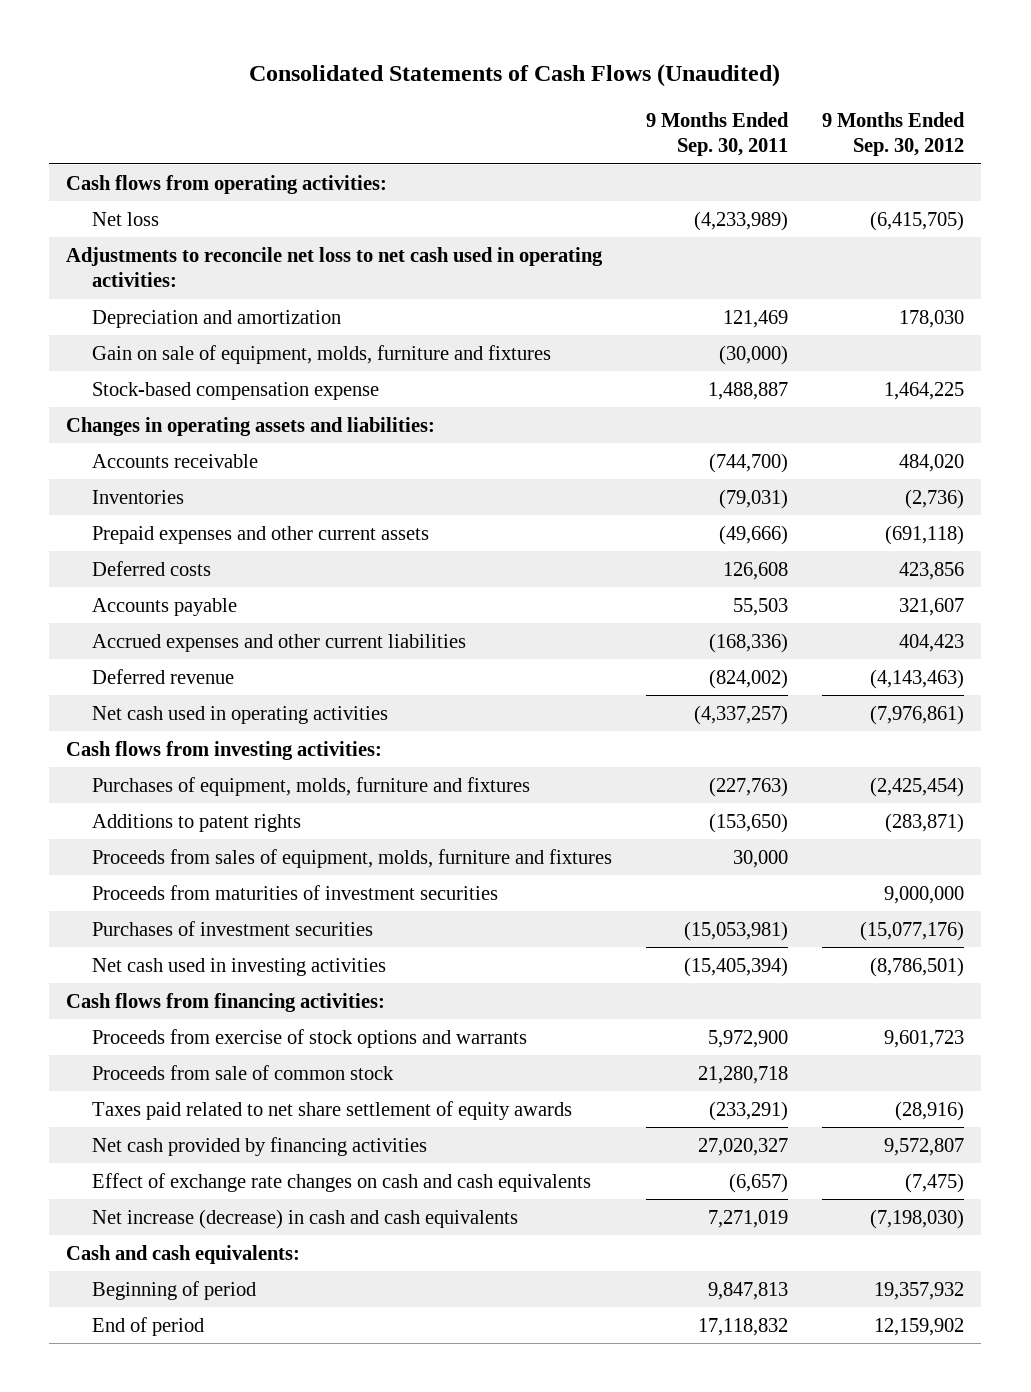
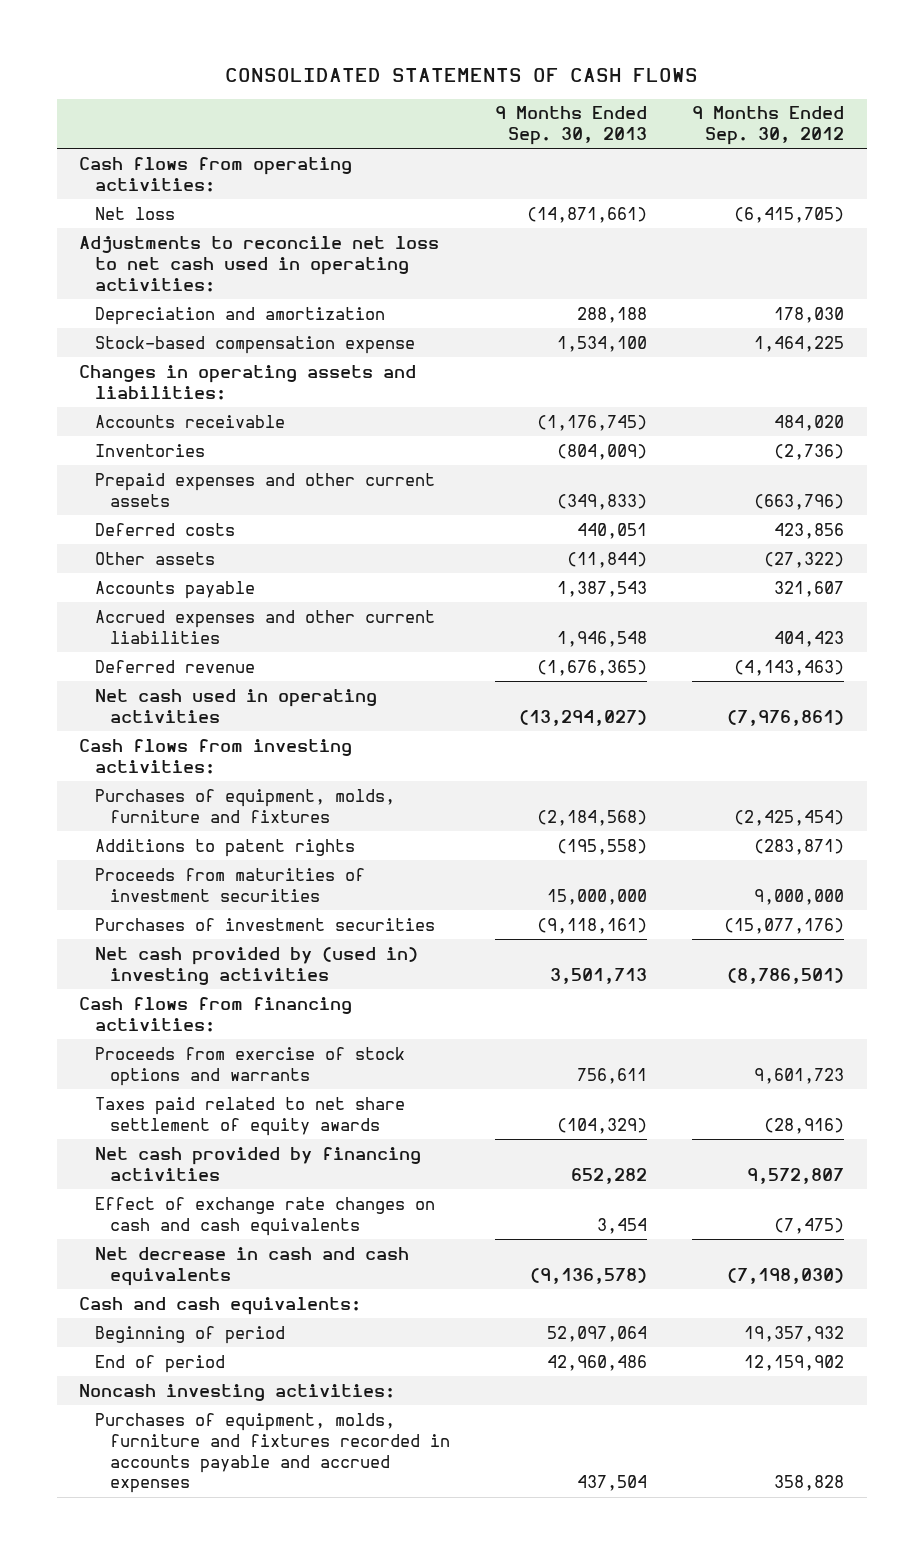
[249,64,781,88] Consolidated Statements of Cash Flows (Unaudited) -> [224,68,698,83] CONSOLIDATED STATEMENTS OF CASH FLOWS
[646,111,790,157] 9 Months Ended Sep. 30, 2011 -> none
none -> [495,106,648,146] 9 Months Ended Sep. 30, 2013
[92,344,552,364] Gain on sale of equipment, molds, furniture and fixtures -> none
[885,524,965,545] (691,118) -> [754,493,845,510] (663,796)
none -> [94,551,215,565] Other assets
[92,848,613,868] Proceeds from sales of equipment, molds, furniture and fixtures -> none
[92,957,387,976] Net cash used in investing activities -> [94,946,418,985] Net cash provided by (used in) investing activities
[92,1064,395,1080] Proceeds from sale of common stock -> none
[92,1208,519,1229] Net increase (decrease) in cash and cash equivalents -> [94,1246,409,1286] Net decrease in cash and cash equivalents
none -> [79,1383,396,1401] Noncash investing activities:
none -> [94,1412,451,1494] Purchases of equipment, molds, furniture and fixtures recorded in accounts payable and accrued expenses

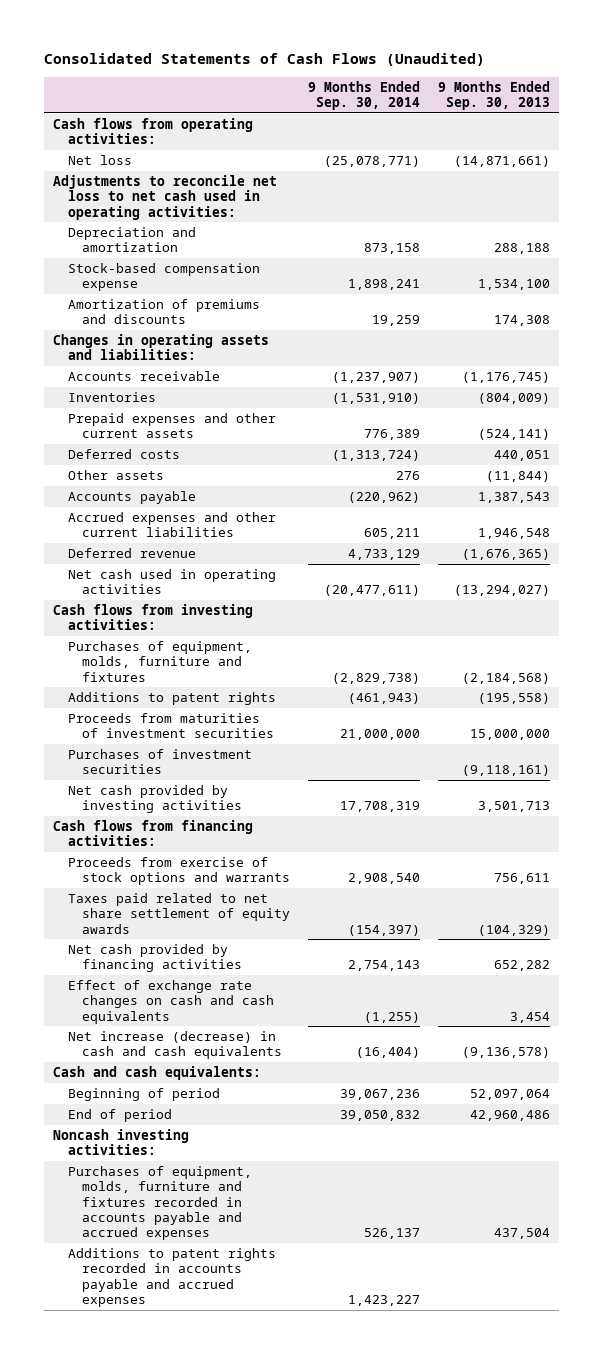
[224,68,698,83] CONSOLIDATED STATEMENTS OF CASH FLOWS -> [44,53,486,67] Consolidated Statements of Cash Flows (Unaudited)
[692,106,845,146] 9 Months Ended Sep. 30, 2012 -> none
none -> [308,80,421,111] 9 Months Ended Sep. 30, 2014
none -> [67,299,260,325] Amortization of premiums and discounts
[557,493,648,510] (349,833) -> [478,429,551,441] (524,141)
[94,946,418,985] Net cash provided by (used in) investing activities -> [67,785,243,814] Net cash provided by investing activities
[94,1246,409,1286] Net decrease in cash and cash equivalents -> [67,1031,283,1060] Net increase (decrease) in cash and cash equivalents
none -> [67,1248,276,1307] Additions to patent rights recorded in accounts payable and accrued expenses

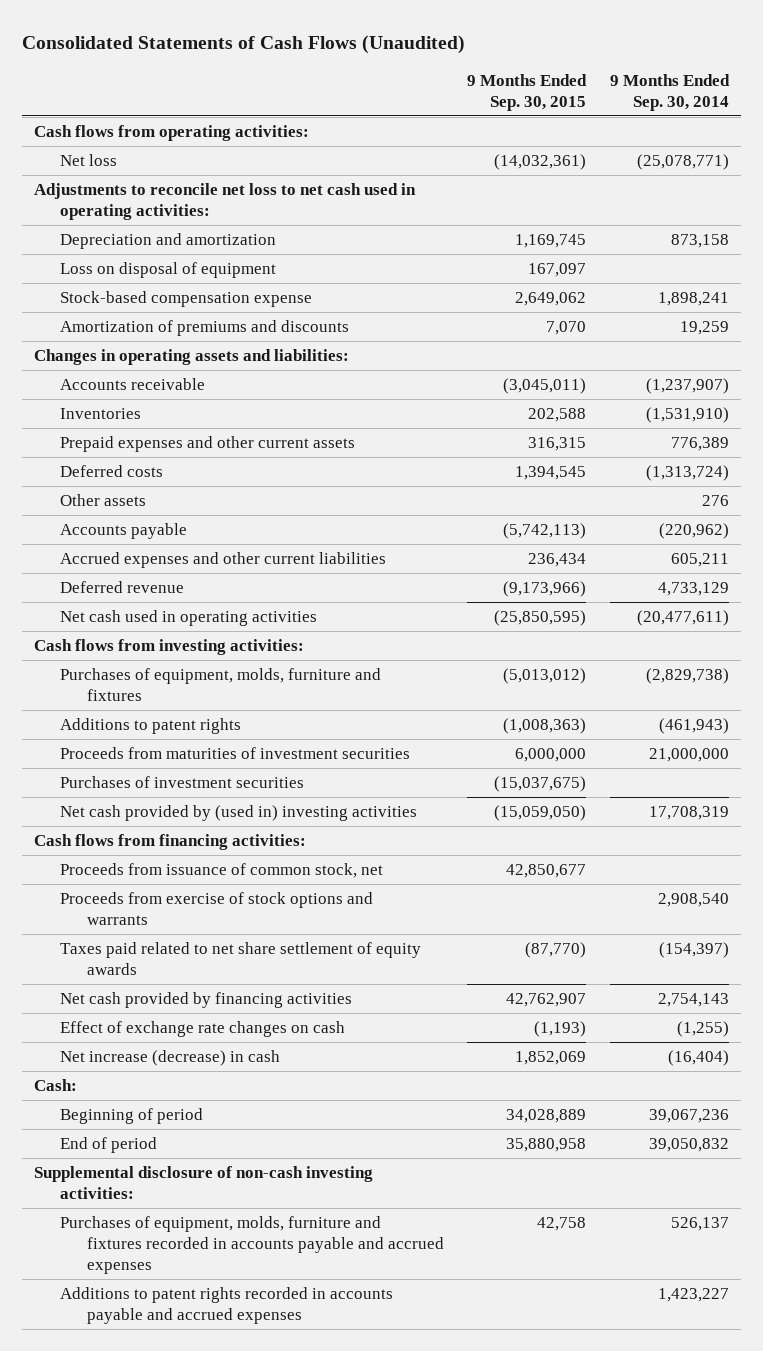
[438,80,551,111] 9 Months Ended Sep. 30, 2013 -> none
none -> [467,73,588,111] 9 Months Ended Sep. 30, 2015
none -> [60,262,277,279] Loss on disposal of equipment
[67,785,243,814] Net cash provided by investing activities -> [60,805,418,822] Net cash provided by (used in) investing activities
none -> [60,863,384,879] Proceeds from issuance of common stock, net
[67,980,275,1024] Effect of exchange rate changes on cash and cash equivalents -> [60,1021,346,1038] Effect of exchange rate changes on cash
[67,1031,283,1060] Net increase (decrease) in cash and cash equivalents -> [60,1050,281,1067] Net increase (decrease) in cash
[53,1066,262,1081] Cash and cash equivalents: -> [34,1079,78,1092] Cash:
[53,1129,190,1156] Noncash investing activities: -> [34,1166,374,1199] Supplemental disclosure of non-cash investing activities:

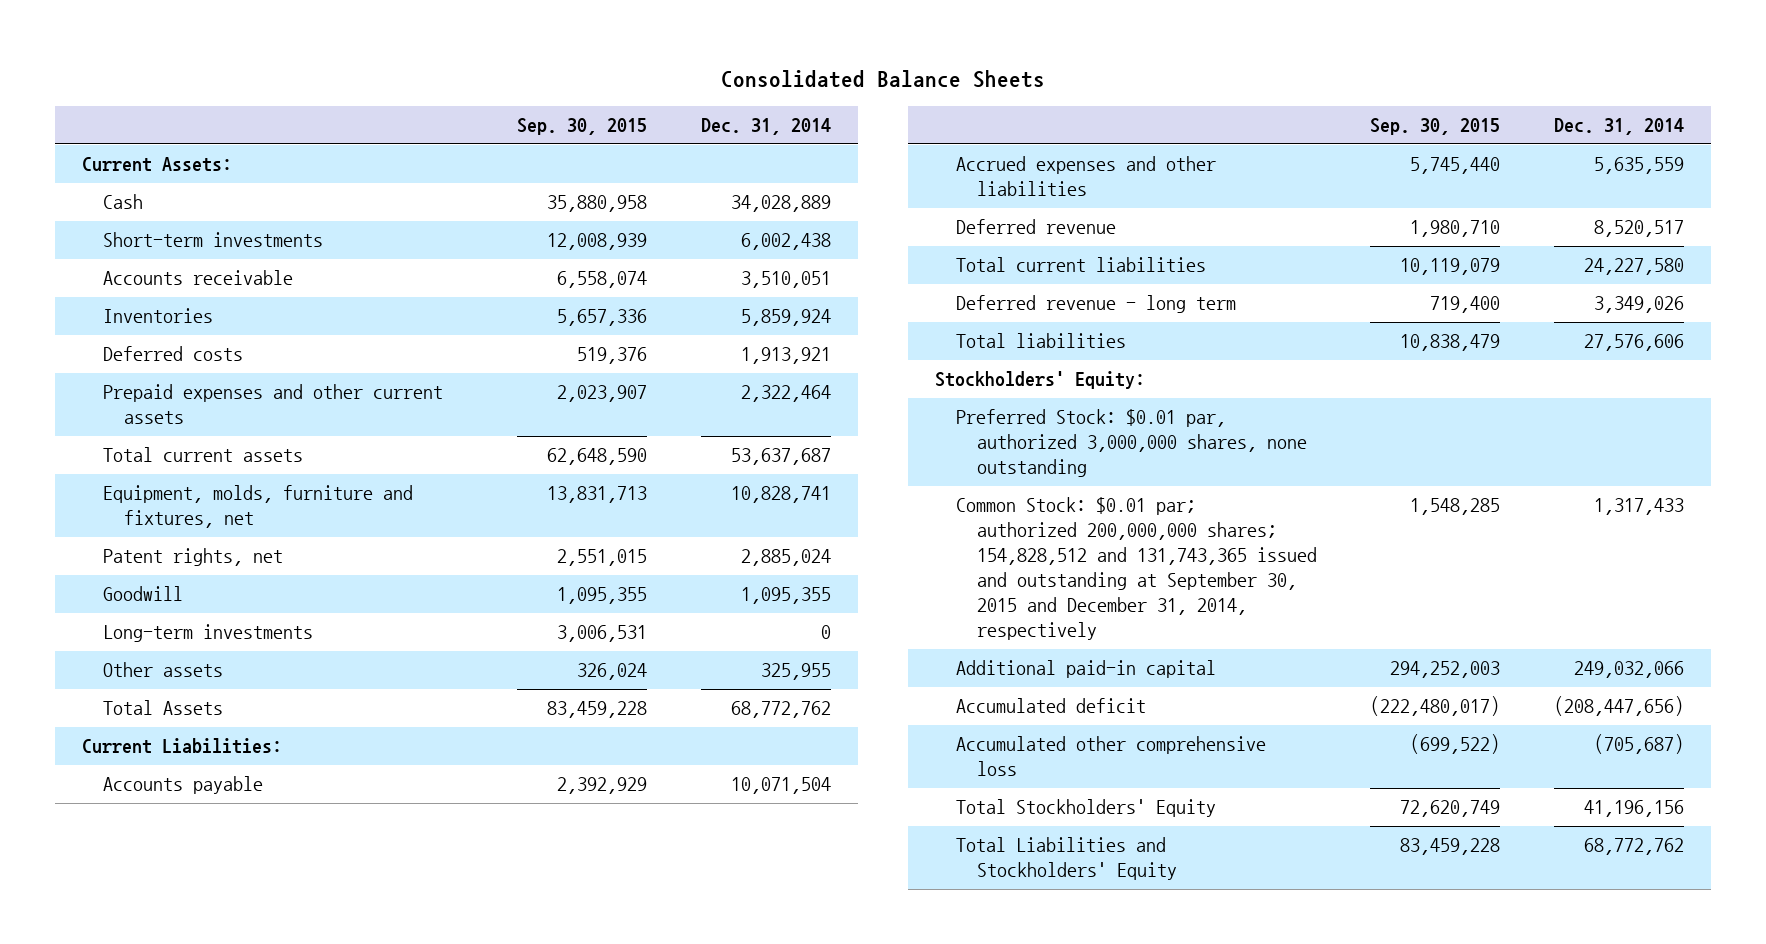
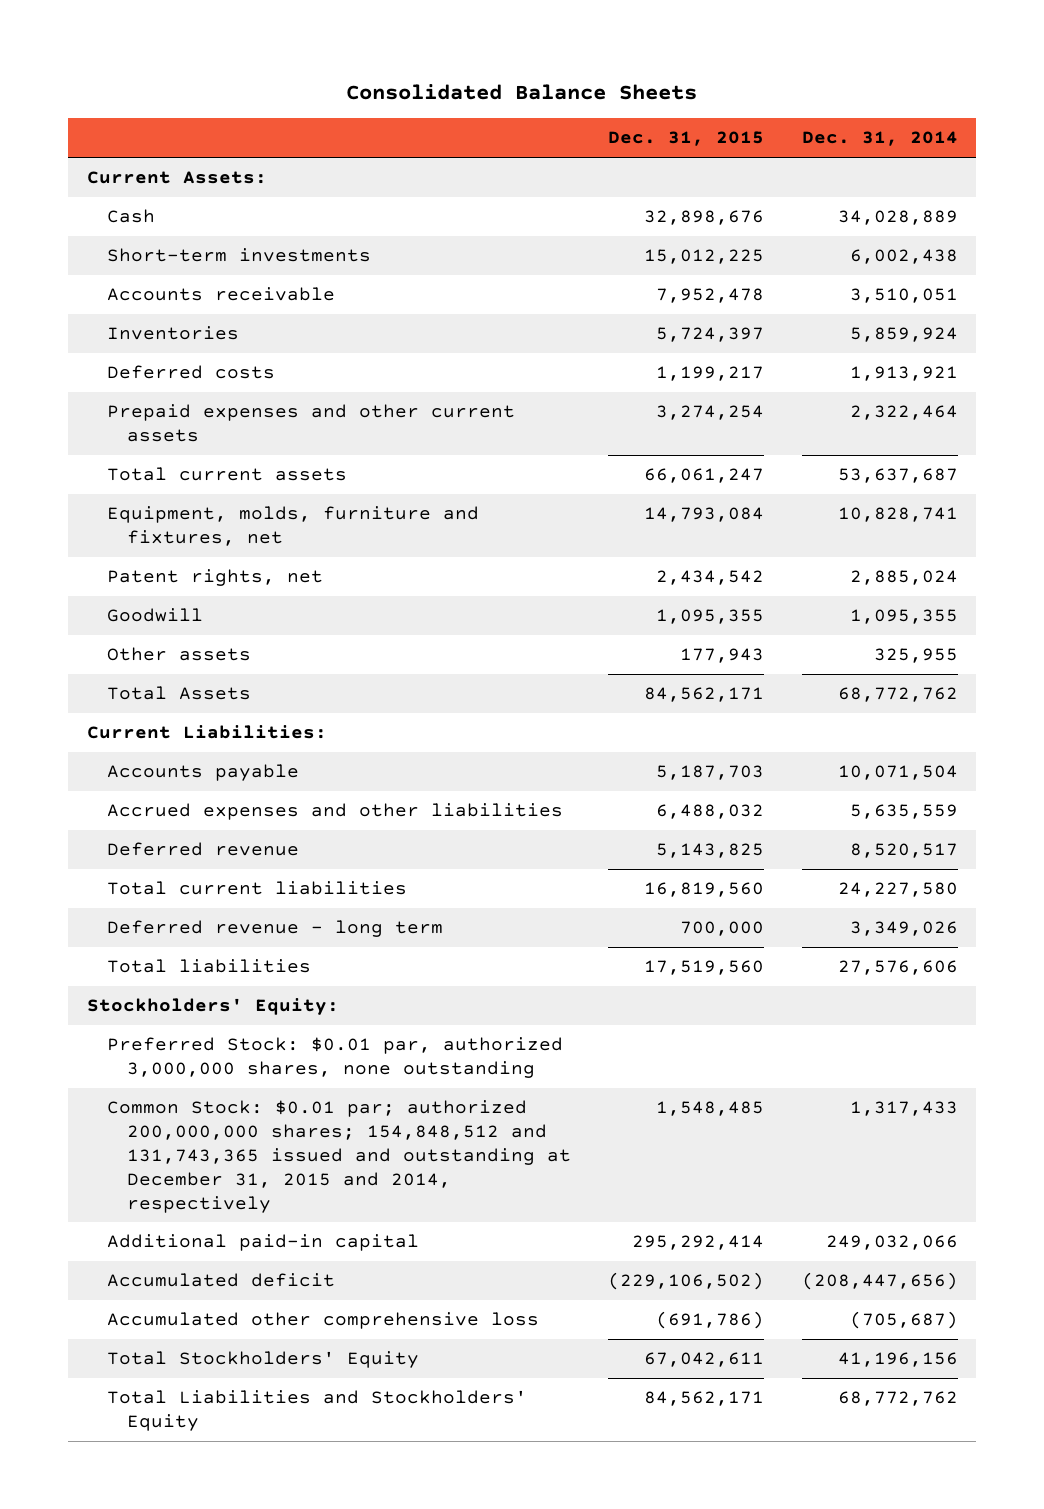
[517,118,648,136] Sep. 30, 2015 -> none
none -> [608,131,765,147] Dec. 31, 2015
[102,624,313,643] Long-term investments -> none
[955,497,1317,641] Common Stock: $0.01 par; authorized 200,000,000 shares; 154,828,512 and 131,743,365 issued and outstanding at September 30, 2015 and December 31, 2014, respectively -> [106,1100,571,1213] Common Stock: $0.01 par; authorized 200,000,000 shares; 154,848,512 and 131,743,365 issued and outstanding at December 31, 2015 and 2014, respectively

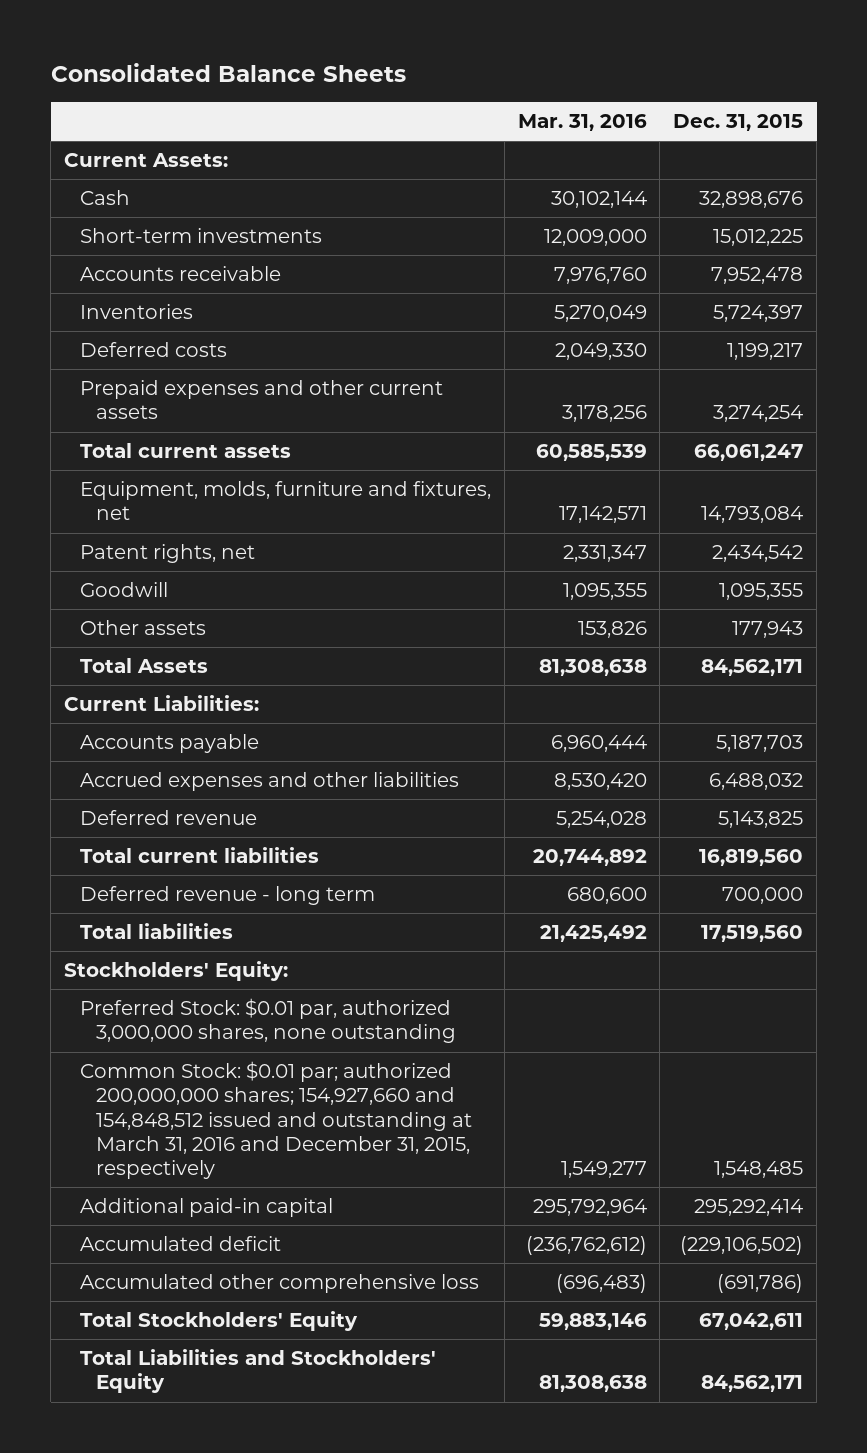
[801,131,958,147] Dec. 31, 2014 -> none
none -> [517,113,647,131] Mar. 31, 2016
[106,1100,571,1213] Common Stock: $0.01 par; authorized 200,000,000 shares; 154,848,512 and 131,743,365 issued and outstanding at December 31, 2015 and 2014, respectively -> [79,1061,472,1179] Common Stock: $0.01 par; authorized 200,000,000 shares; 154,927,660 and 154,848,512 issued and outstanding at March 31, 2016 and December 31, 2015, respectively

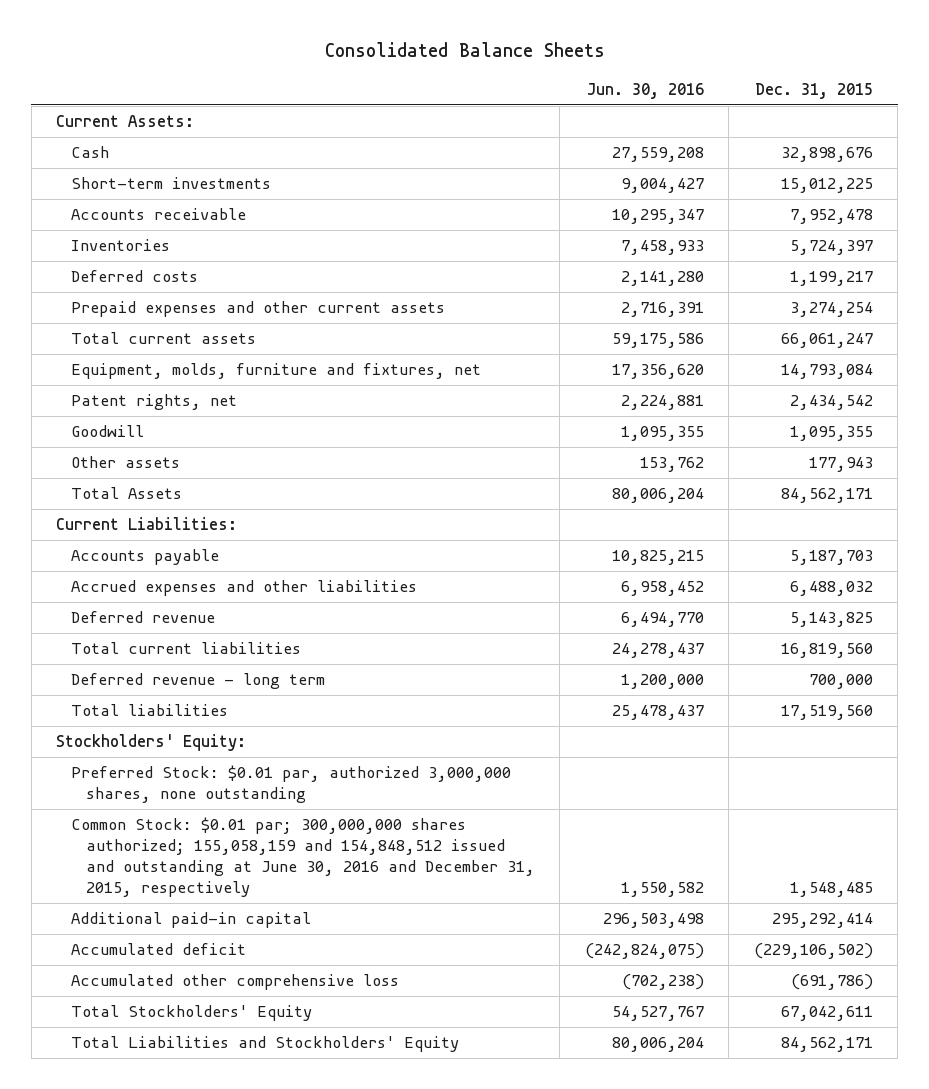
[517,113,647,131] Mar. 31, 2016 -> none
none -> [586,83,704,100] Jun. 30, 2016
[79,1061,472,1179] Common Stock: $0.01 par; authorized 200,000,000 shares; 154,927,660 and 154,848,512 issued and outstanding at March 31, 2016 and December 31, 2015, respectively -> [71,817,535,897] Common Stock: $0.01 par; 300,000,000 shares authorized; 155,058,159 and 154,848,512 issued and outstanding at June 30, 2016 and December 31, 2015, respectively

